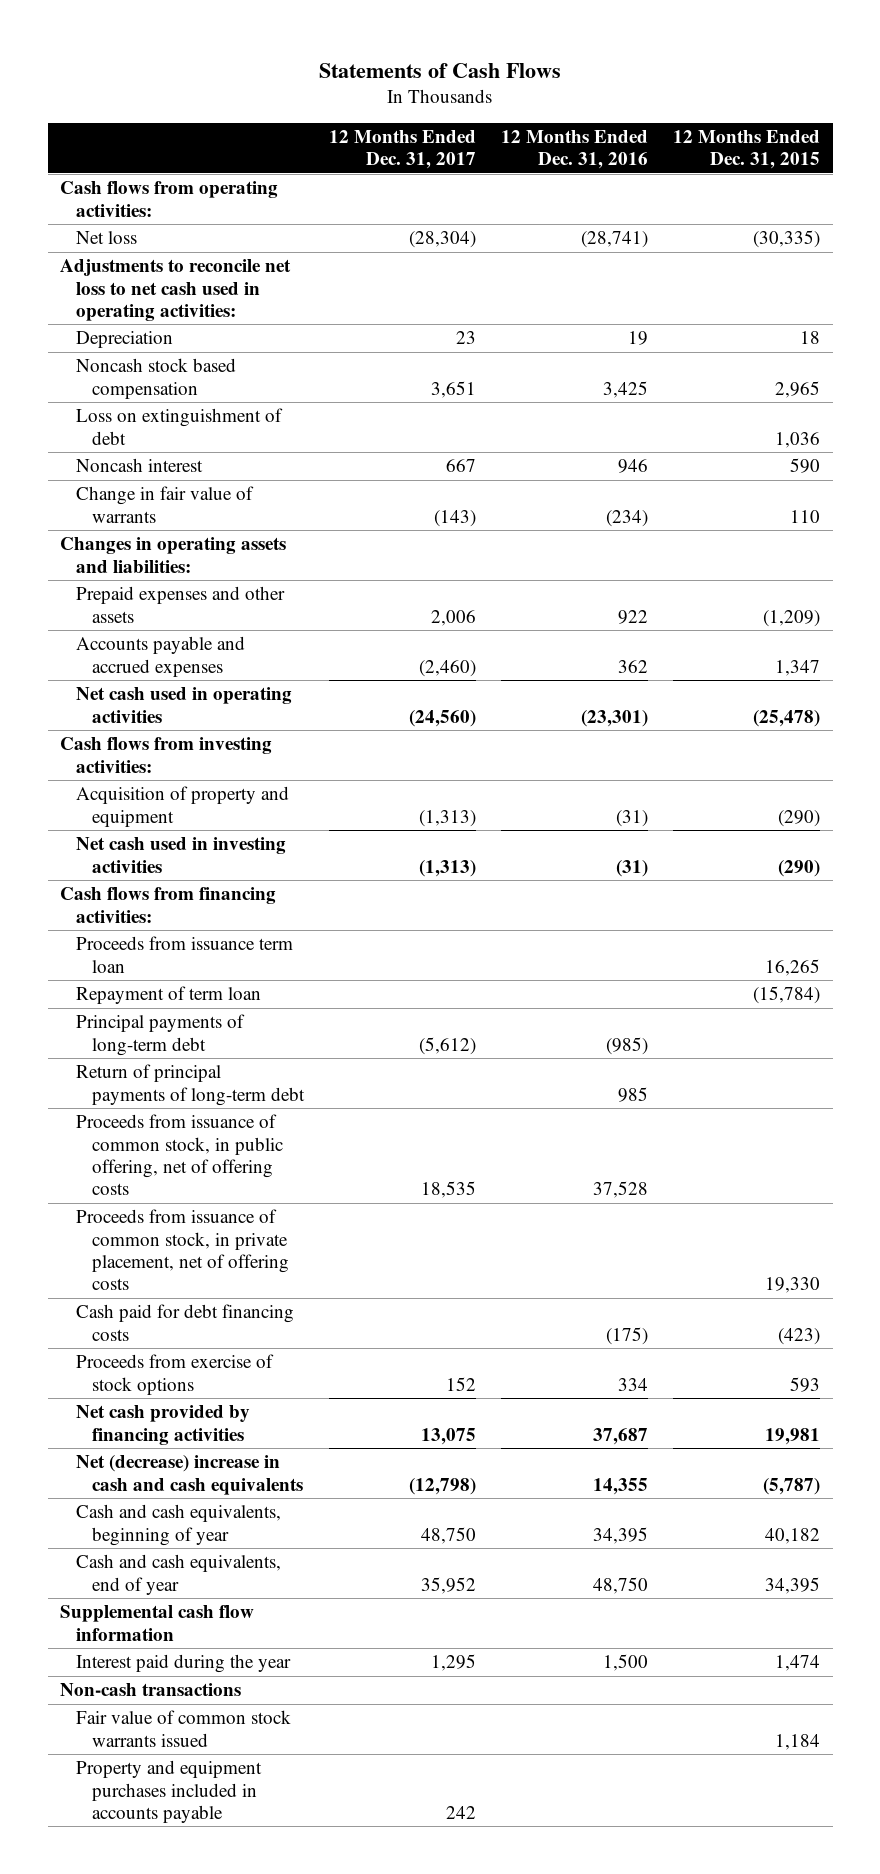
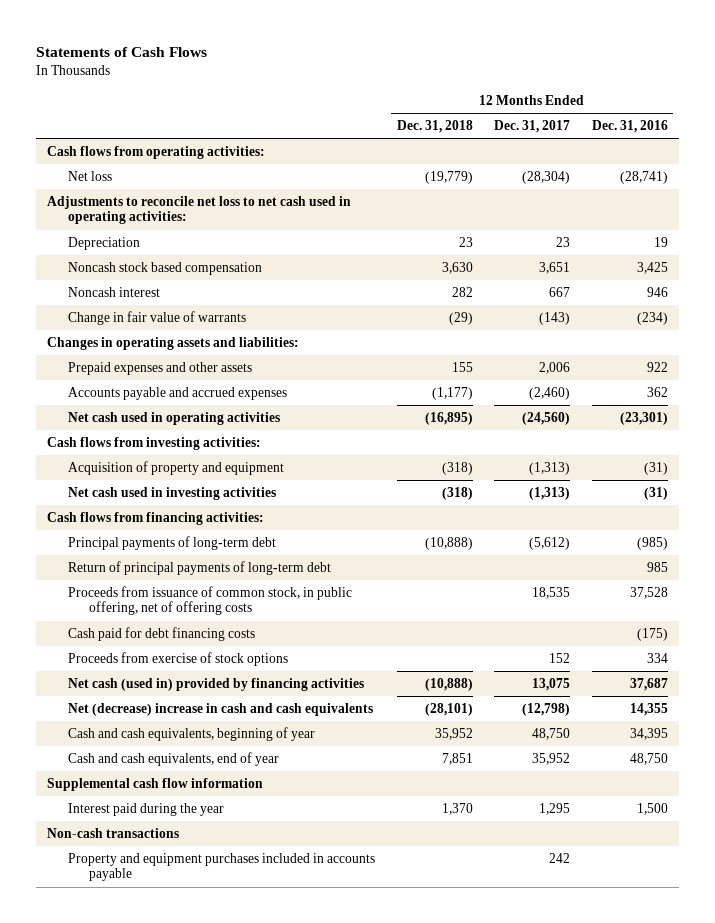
[673,129,821,170] 12 Months Ended Dec. 31, 2015 -> none
none -> [396,120,473,134] Dec. 31, 2018
[76,408,284,445] Loss on extinguishment of debt -> none
[76,936,294,973] Proceeds from issuance term loan -> none
[76,986,262,1005] Repayment of term loan -> none
[76,1209,289,1290] Proceeds from issuance of common stock, in private placement, net of offering costs -> none
[76,1405,251,1445] Net cash provided by financing activities -> [68,677,365,691] Net cash (used in) provided by financing activities
[76,1710,292,1747] Fair value of common stock warrants issued -> none

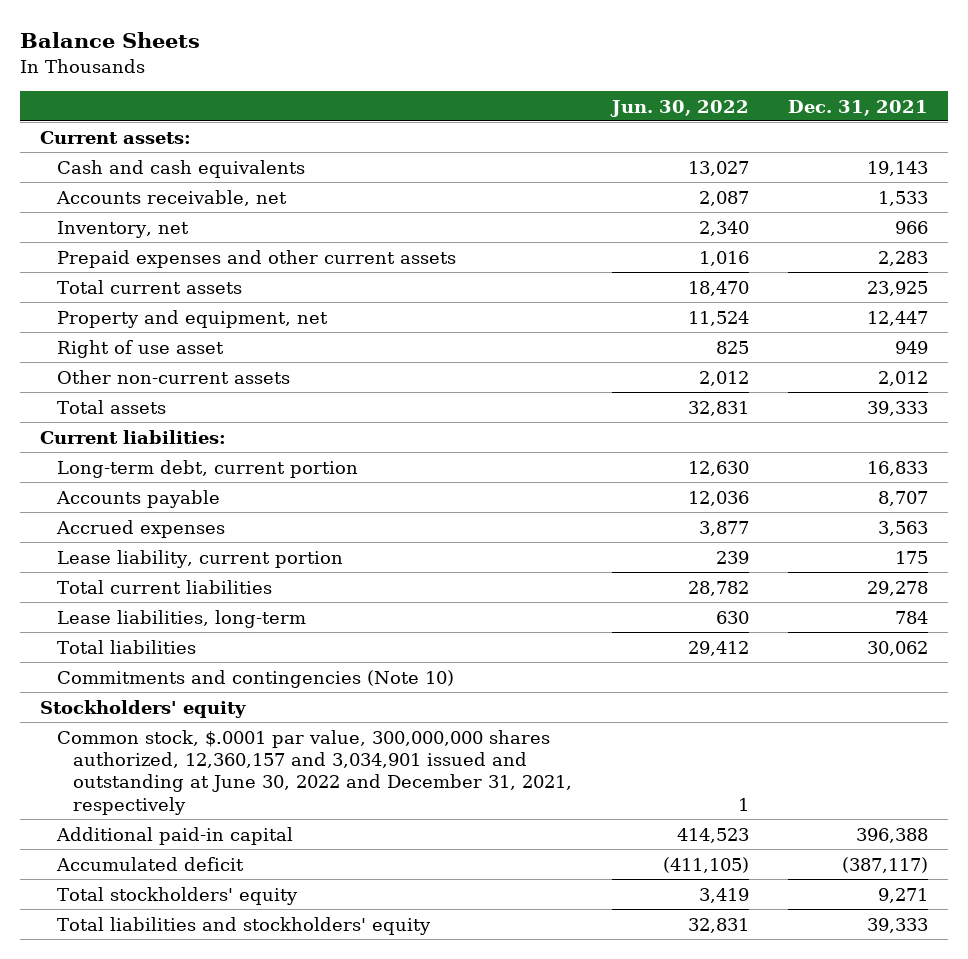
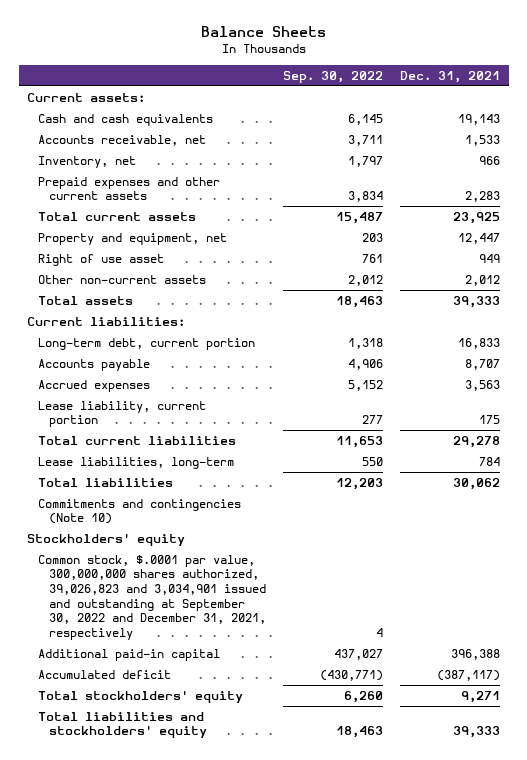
[609,99,749,117] Jun. 30, 2022 -> none
none -> [282,70,383,83] Sep. 30, 2022
[56,729,573,815] Common stock, $.0001 par value, 300,000,000 shares authorized, 12,360,157 and 3,034,901 issued and outstanding at June 30, 2022 and December 31, 2021, respectively -> [38,554,266,640] Common stock, $.0001 par value, 300,000,000 shares authorized, 39,026,823 and 3,034,901 issued and outstanding at September 30, 2022 and December 31, 2021, respectively

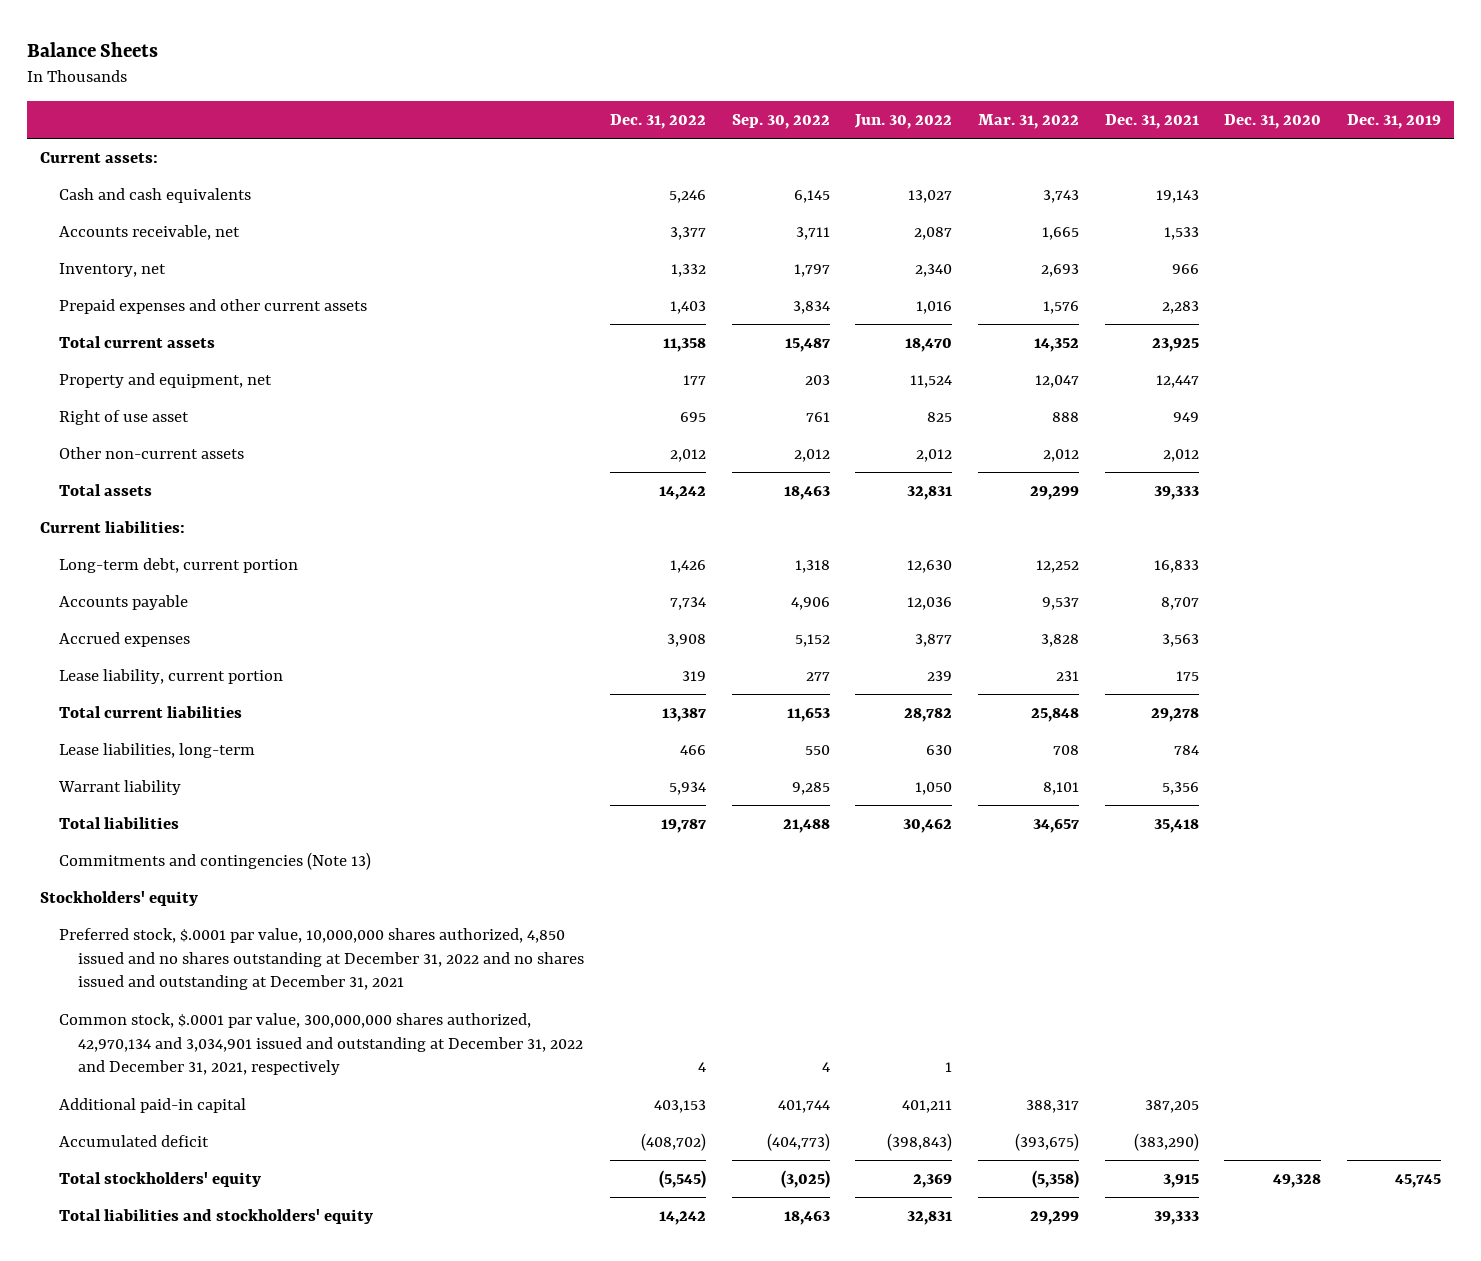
none -> [610,114,707,130] Dec. 31, 2022
none -> [854,114,953,130] Jun. 30, 2022
none -> [978,114,1080,130] Mar. 31, 2022
none -> [1224,114,1322,130] Dec. 31, 2020
none -> [1347,114,1442,130] Dec. 31, 2019
none -> [58,780,182,796] Warrant liability
[335,477,383,490] 12,203 -> [782,819,830,834] 21,488
[453,477,501,490] 30,062 -> [1153,819,1199,834] 35,418
[38,498,242,525] Commitments and contingencies (Note 10) -> [59,852,372,871] Commitments and contingencies (Note 13)
none -> [59,928,585,991] Preferred stock, $.0001 par value, 10,000,000 shares authorized, 4,850 issued and no shares outstanding at December 31, 2022 and no shares issued and outstanding at December 31, 2021
[38,554,266,640] Common stock, $.0001 par value, 300,000,000 shares authorized, 39,026,823 and 3,034,901 issued and outstanding at September 30, 2022 and December 31, 2021, respectively -> [59,1013,584,1076] Common stock, $.0001 par value, 300,000,000 shares authorized, 42,970,134 and 3,034,901 issued and outstanding at December 31, 2022 and December 31, 2021, respectively
[333,648,383,660] 437,027 -> [777,1100,830,1114] 401,744
[451,648,501,660] 396,388 -> [1144,1100,1199,1114] 387,205
[319,669,383,681] (430,771) -> [766,1133,830,1152] (404,773)
[437,669,501,681] (387,117) -> [1133,1133,1199,1152] (383,290)
[343,690,383,703] 6,260 -> [780,1170,830,1189] (3,025)
[461,690,501,703] 9,271 -> [1162,1174,1199,1189] 3,915

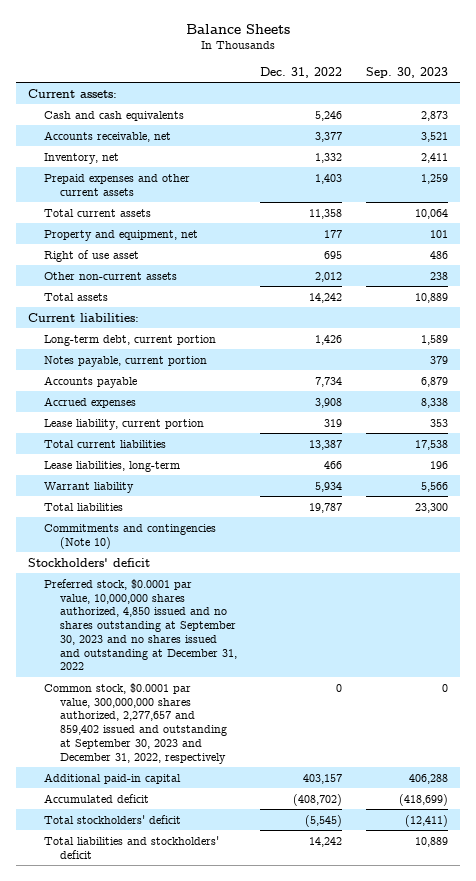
[731,114,830,130] Sep. 30, 2022 -> none
[854,114,953,130] Jun. 30, 2022 -> none
[978,114,1080,130] Mar. 31, 2022 -> none
[1104,114,1199,130] Dec. 31, 2021 -> none
[1224,114,1322,130] Dec. 31, 2020 -> none
[1347,114,1442,130] Dec. 31, 2019 -> none
none -> [366,66,449,78] Sep. 30, 2023
none -> [43,355,207,367] Notes payable, current portion
[59,852,372,871] Commitments and contingencies (Note 13) -> [43,523,216,549] Commitments and contingencies (Note 10)
[39,891,198,907] Stockholders' equity -> [27,557,150,567] Stockholders' deficit
[59,928,585,991] Preferred stock, $.0001 par value, 10,000,000 shares authorized, 4,850 issued and no shares outstanding at December 31, 2022 and no shares issued and outstanding at December 31, 2021 -> [43,578,237,671] Preferred stock, $0.0001 par value, 10,000,000 shares authorized, 4,850 issued and no shares outstanding at September 30, 2023 and no shares issued and outstanding at December 31, 2022
[59,1013,584,1076] Common stock, $.0001 par value, 300,000,000 shares authorized, 42,970,134 and 3,034,901 issued and outstanding at December 31, 2022 and December 31, 2021, respectively -> [43,682,227,764] Common stock, $0.0001 par value, 300,000,000 shares authorized, 2,277,657 and 859,402 issued and outstanding at September 30, 2023 and December 31, 2022, respectively
[698,1062,707,1073] 4 -> [336,683,343,692] 0
[654,1100,707,1114] 403,153 -> [303,773,343,784] 403,157
[59,1172,262,1188] Total stockholders' equity -> [43,814,181,824] Total stockholders' deficit
[59,1209,374,1225] Total liabilities and stockholders' equity -> [43,835,219,859] Total liabilities and stockholders' deficit

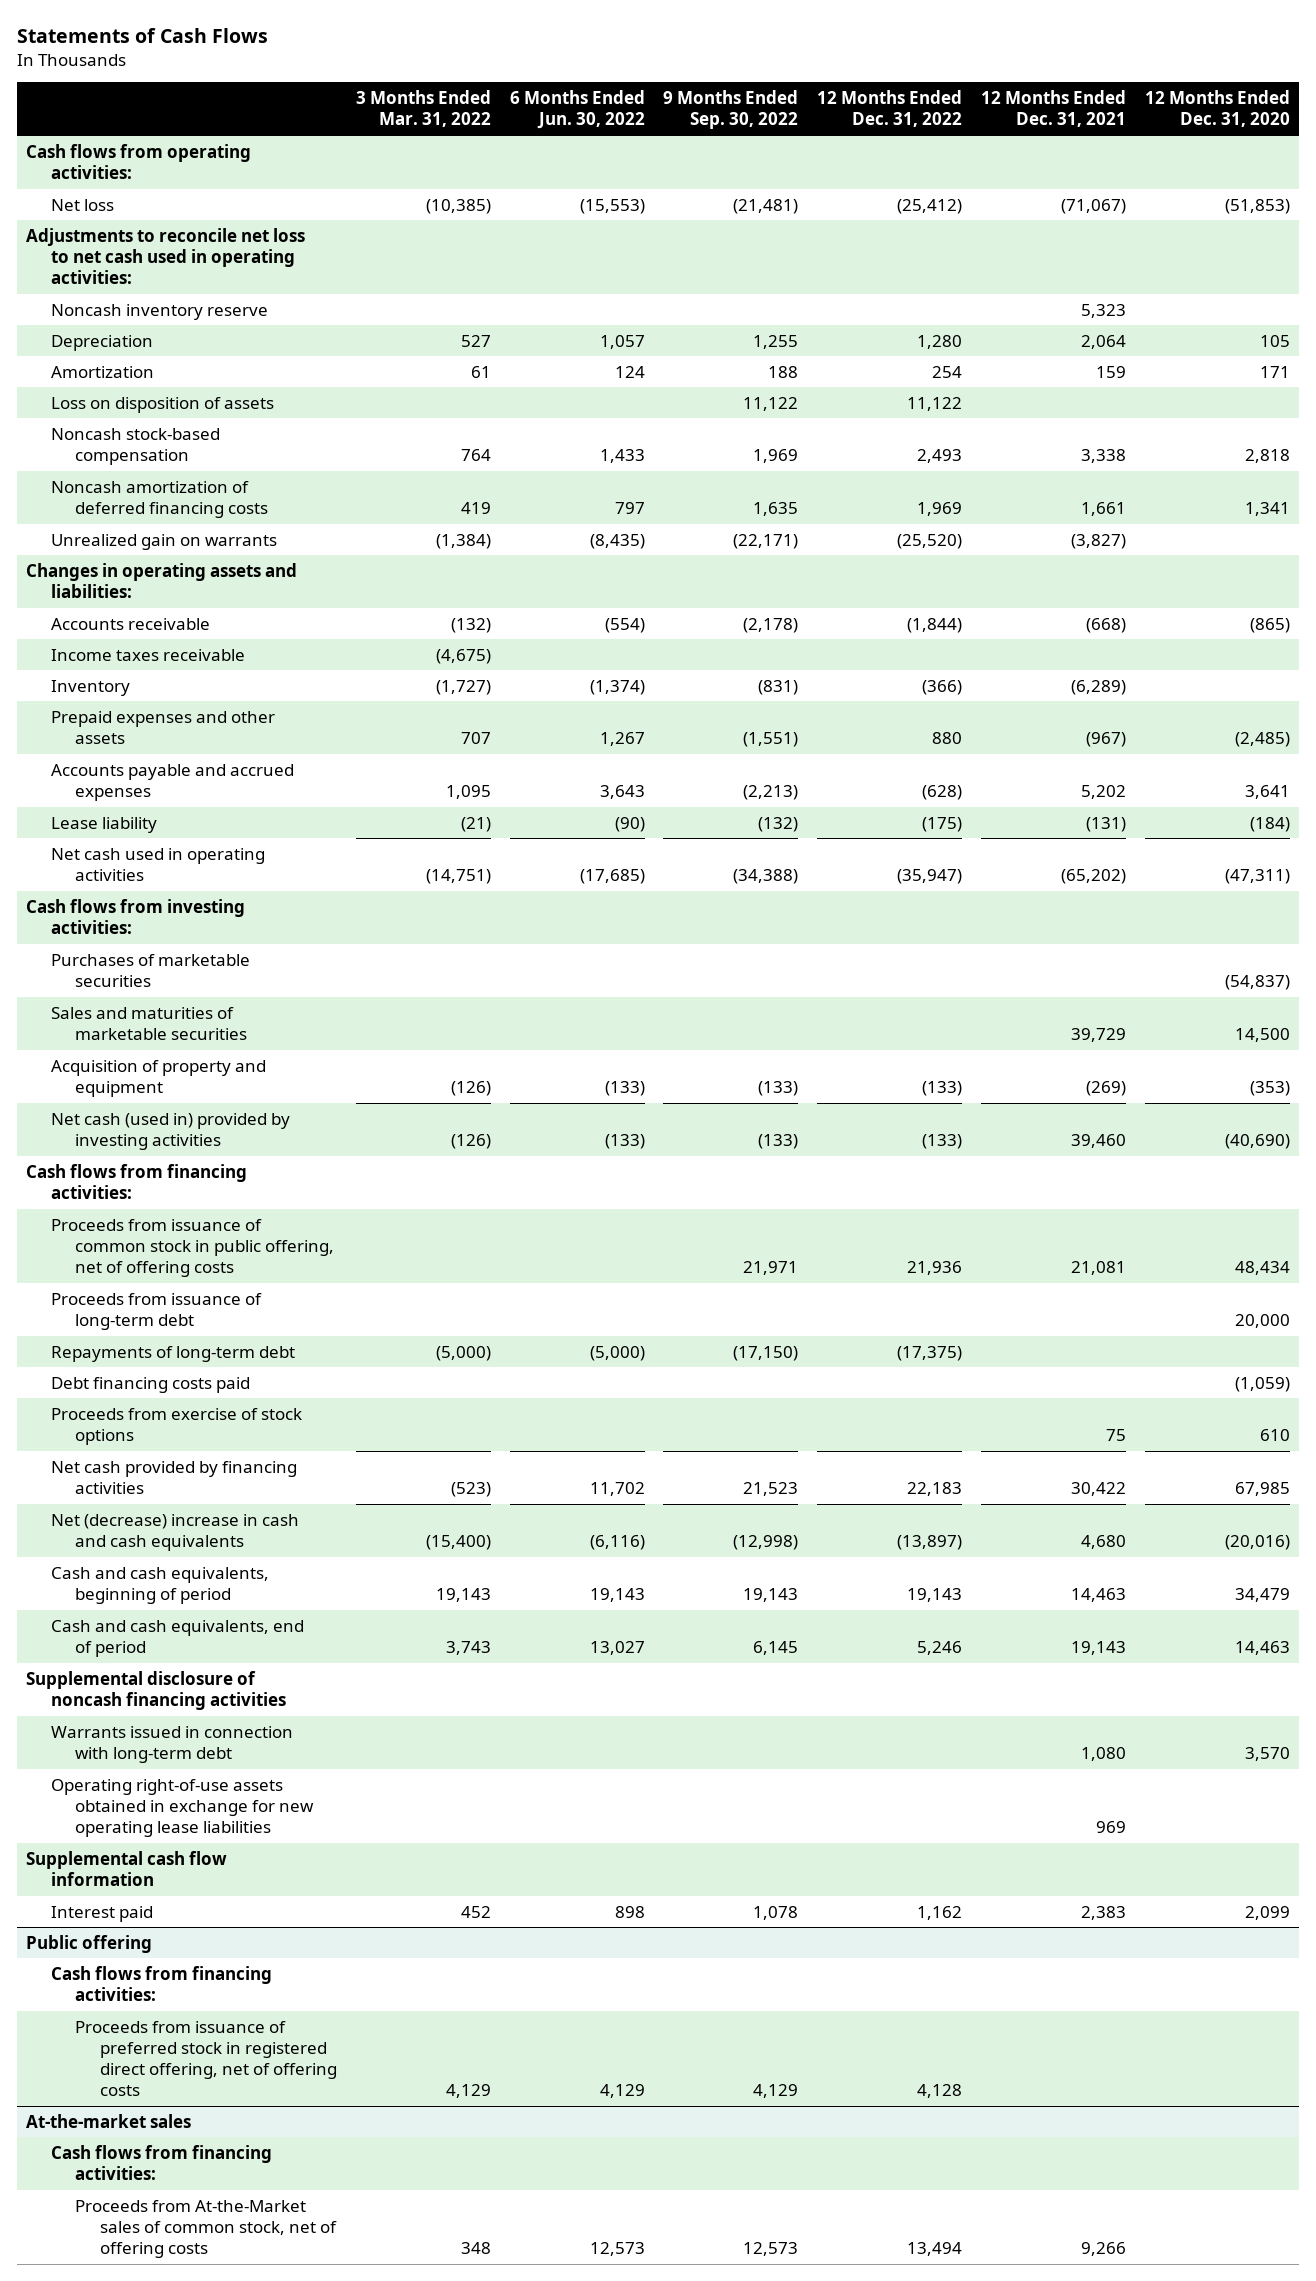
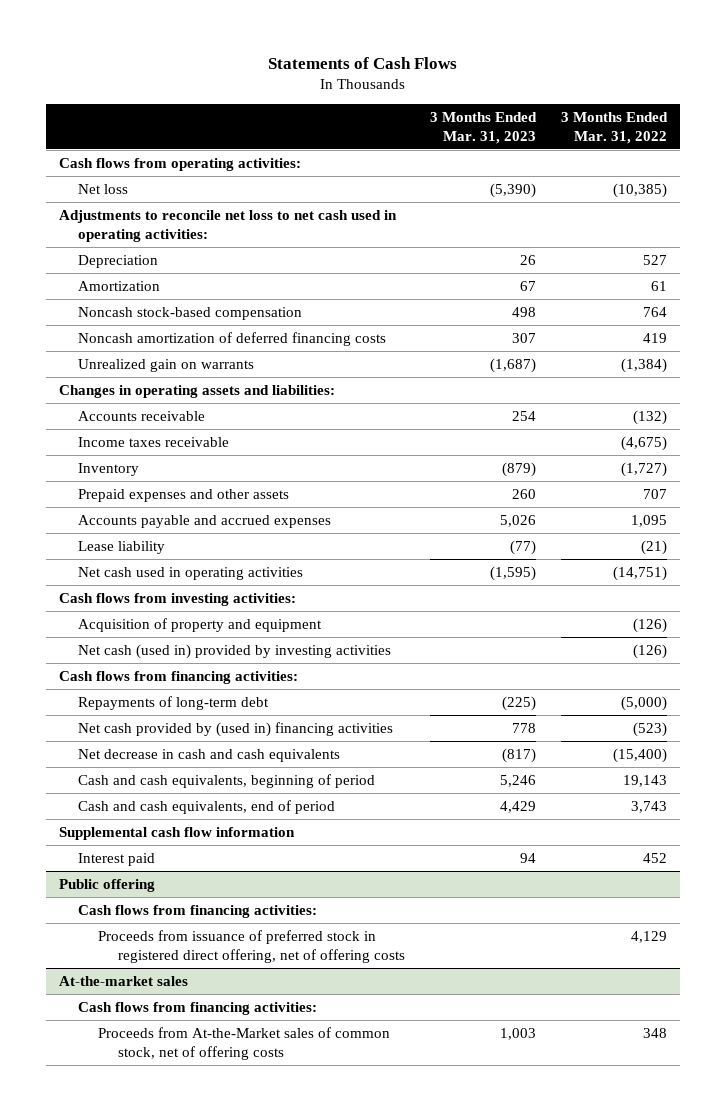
[509,90,645,130] 6 Months Ended Jun. 30, 2022 -> none
[663,90,799,130] 9 Months Ended Sep. 30, 2022 -> none
[817,90,963,128] 12 Months Ended Dec. 31, 2022 -> none
[980,90,1126,128] 12 Months Ended Dec. 31, 2021 -> none
[1144,90,1290,128] 12 Months Ended Dec. 31, 2020 -> none
none -> [429,111,537,144] 3 Months Ended Mar. 31, 2023
[50,303,268,320] Noncash inventory reserve -> none
[50,396,274,413] Loss on disposition of assets -> none
[50,953,250,987] Purchases of marketable securities -> none
[50,1006,248,1040] Sales and maturities of marketable securities -> none
[50,1218,335,1278] Proceeds from issuance of common stock in public offering, net of offering costs -> none
[50,1292,262,1330] Proceeds from issuance of long-term debt -> none
[50,1376,250,1393] Debt financing costs paid -> none
[50,1407,302,1445] Proceeds from exercise of stock options -> none
[50,1460,297,1494] Net cash provided by financing activities -> [78,721,394,737] Net cash provided by (used in) financing activities
[50,1513,299,1551] Net (decrease) increase in cash and cash equivalents -> [78,748,341,762] Net decrease in cash and cash equivalents
[26,1670,286,1710] Supplemental disclosure of noncash financing activities -> none
[50,1725,293,1763] Warrants issued in connection with long-term debt -> none
[50,1778,315,1838] Operating right-of-use assets obtained in exchange for new operating lease liabilities -> none

